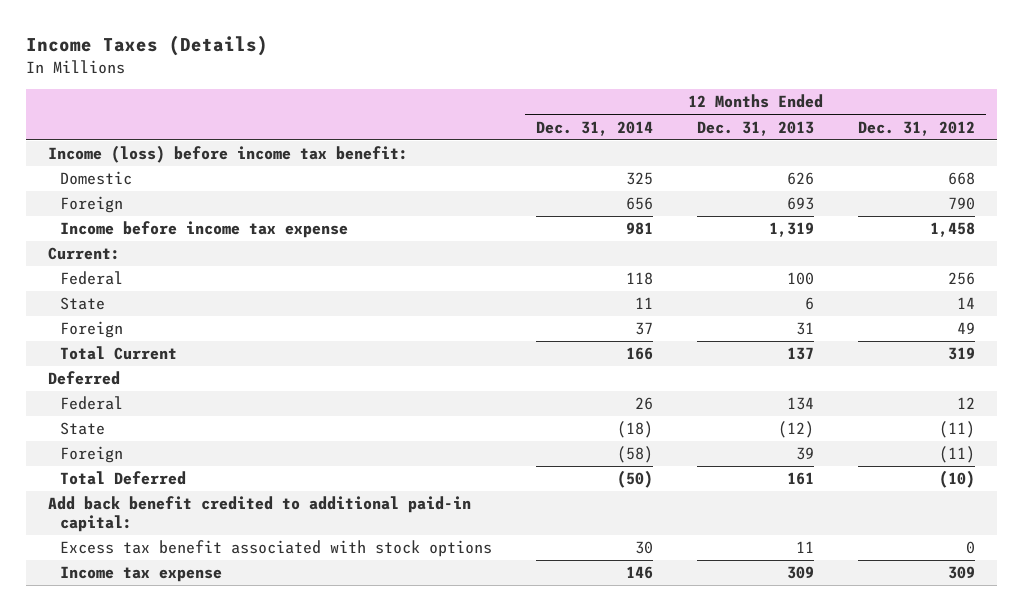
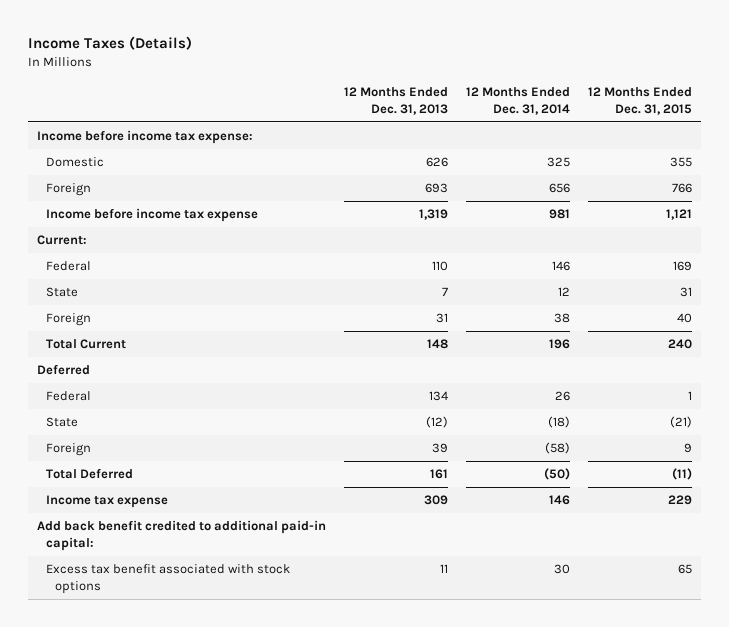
[858,120,976,136] Dec. 31, 2012 -> none
none -> [588,87,693,115] 12 Months Ended Dec. 31, 2015
[48,145,409,164] Income (loss) before income tax benefit: -> [37,130,254,145] Income before income tax expense:
[626,272,654,286] 118 -> [552,261,571,272] 146
[787,272,815,286] 100 -> [432,261,449,272] 110
[635,297,654,310] 11 -> [558,287,571,297] 12
[805,297,815,311] 6 -> [442,287,449,297] 7
[635,322,654,336] 37 -> [554,313,571,324] 38
[626,347,654,361] 166 -> [549,339,571,350] 196
[787,347,815,361] 137 -> [427,339,449,350] 148
[60,566,223,583] Income tax expense -> [46,495,169,509] Income tax expense

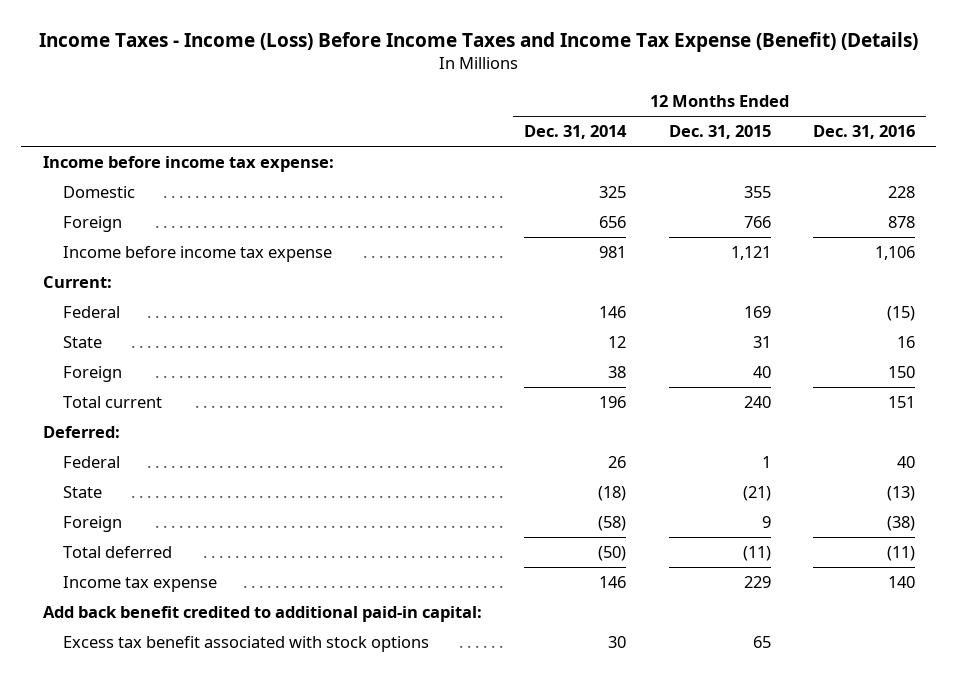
[28,36,193,51] Income Taxes (Details) -> [38,31,918,52] Income Taxes - Income (Loss) Before Income Taxes and Income Tax Expense (Benefit) (Details)
[344,87,449,115] 12 Months Ended Dec. 31, 2013 -> none
none -> [813,125,916,140] Dec. 31, 2016
[46,339,127,350] Total Current -> [63,396,163,409] Total current
[37,364,91,376] Deferred -> [42,426,120,439] Deferred:
[46,468,134,480] Total Deferred -> [63,546,173,559] Total deferred

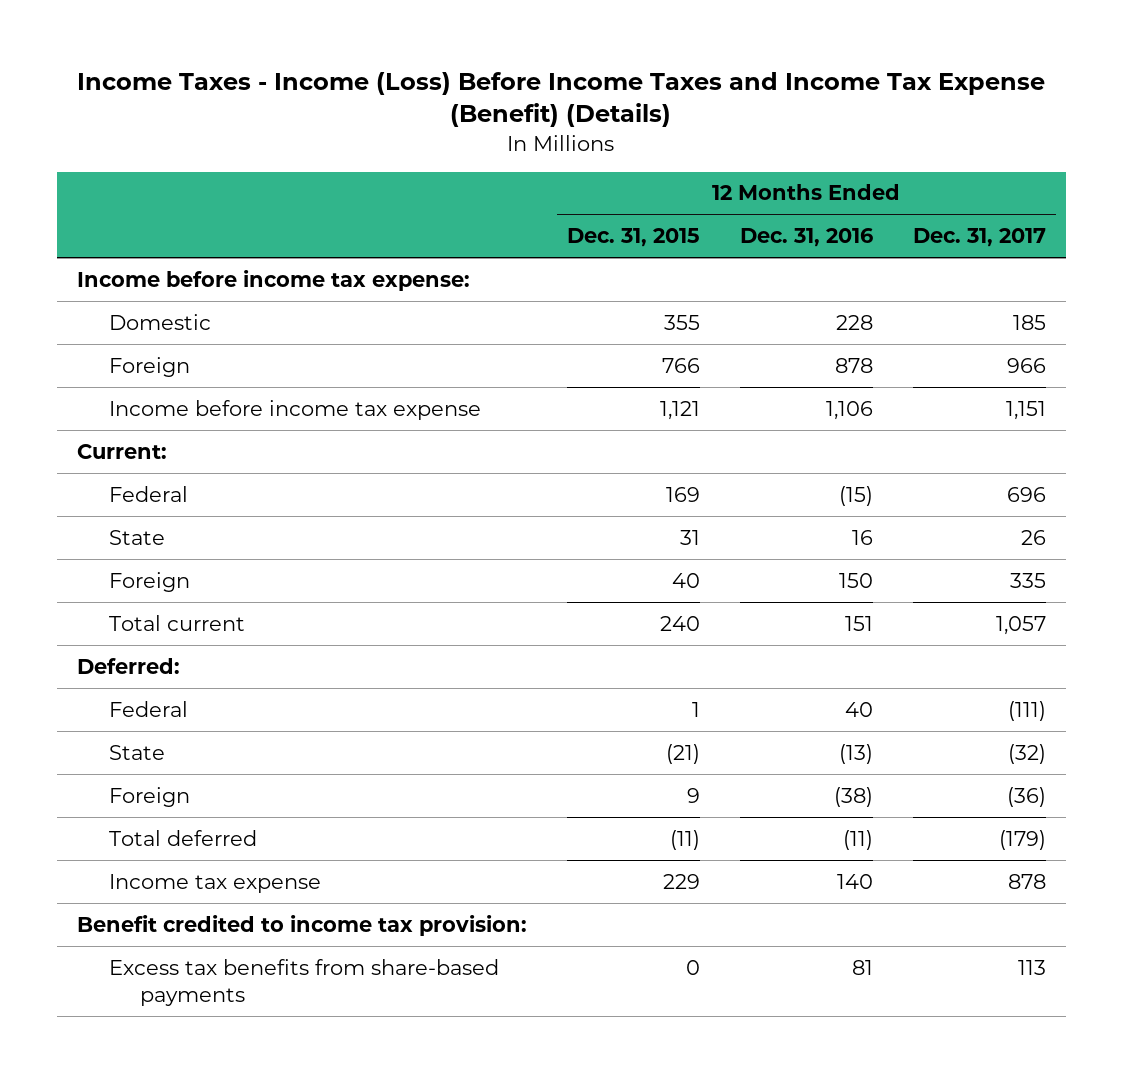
[524,125,628,140] Dec. 31, 2014 -> none
none -> [912,228,1046,248] Dec. 31, 2017
[63,636,430,653] Excess tax benefit associated with stock options -> none
[42,606,482,623] Add back benefit credited to additional paid-in capital: -> [76,914,527,936] Benefit credited to income tax provision:
none -> [108,958,499,1007] Excess tax benefits from share-based payments

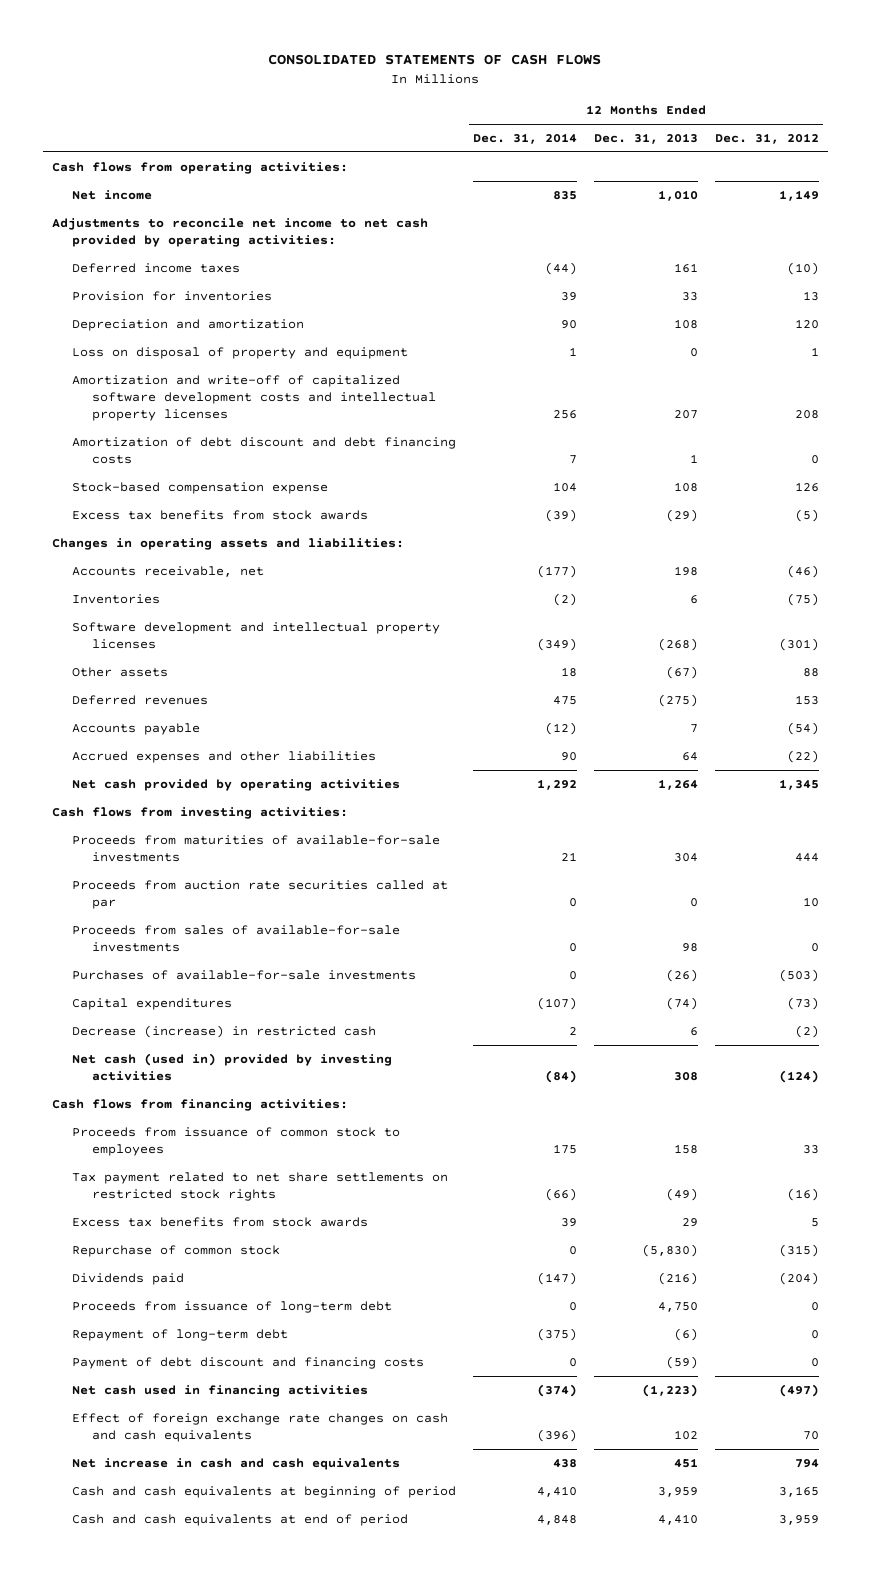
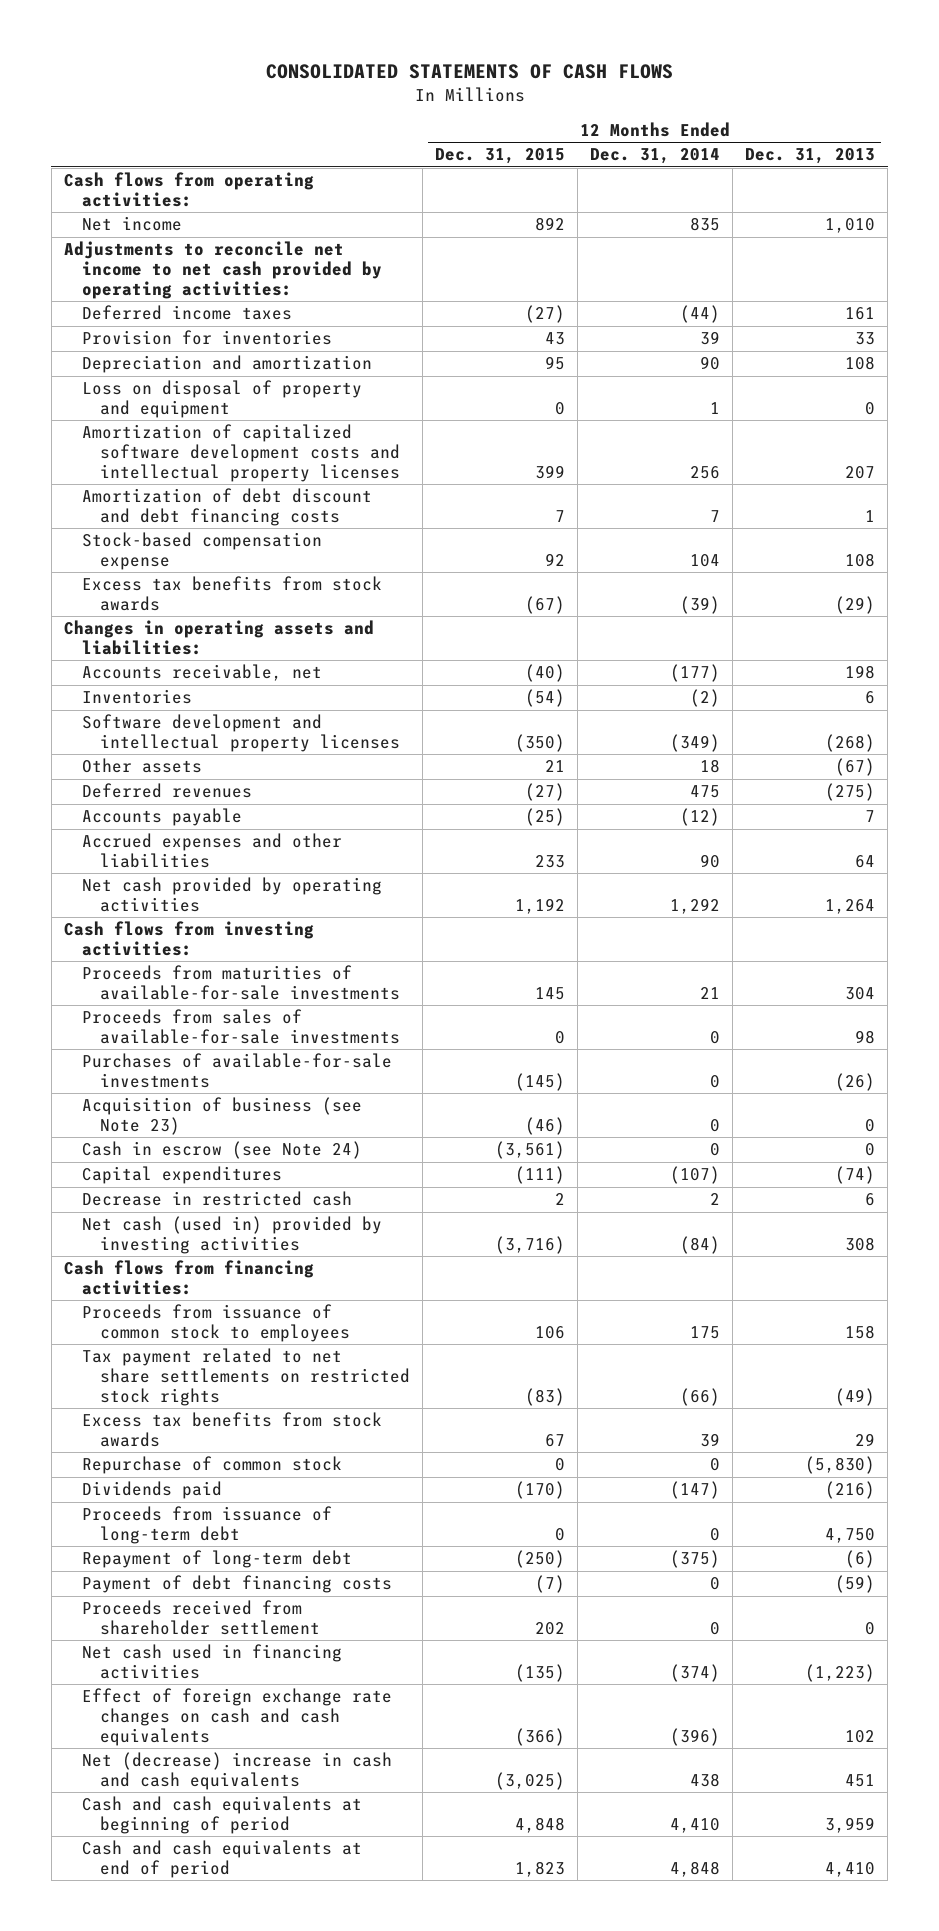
[715,132,820,144] Dec. 31, 2012 -> none
none -> [434,148,565,165] Dec. 31, 2015
[71,374,436,422] Amortization and write-off of capitalized software development costs and intellectual property licenses -> [81,424,400,483] Amortization of capitalized software development costs and intellectual property licenses
[71,879,448,910] Proceeds from auction rate securities called at par -> none
none -> [81,1097,362,1136] Acquisition of business (see Note 23)
none -> [81,1141,362,1160] Cash in escrow (see Note 24)
[71,1024,376,1038] Decrease (increase) in restricted cash -> [81,1191,352,1207] Decrease in restricted cash
[71,1356,424,1369] Payment of debt discount and financing costs -> [81,1575,392,1594] Payment of debt financing costs
none -> [81,1600,320,1636] Proceeds received from shareholder settlement
[71,1457,400,1470] Net increase in cash and cash equivalents -> [81,1752,392,1791] Net (decrease) increase in cash and cash equivalents

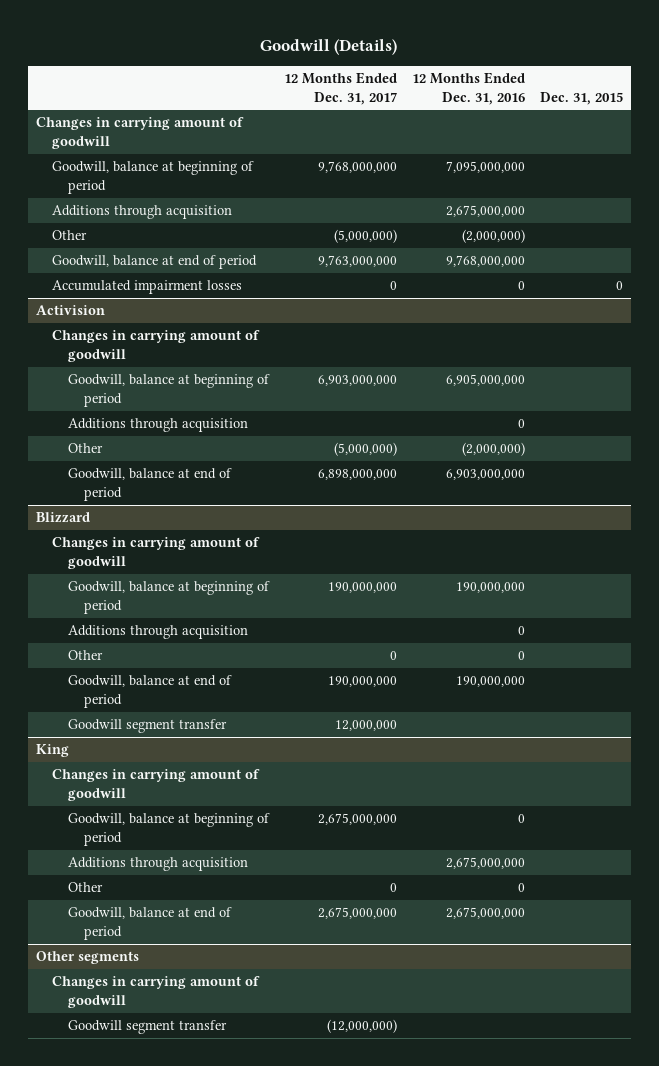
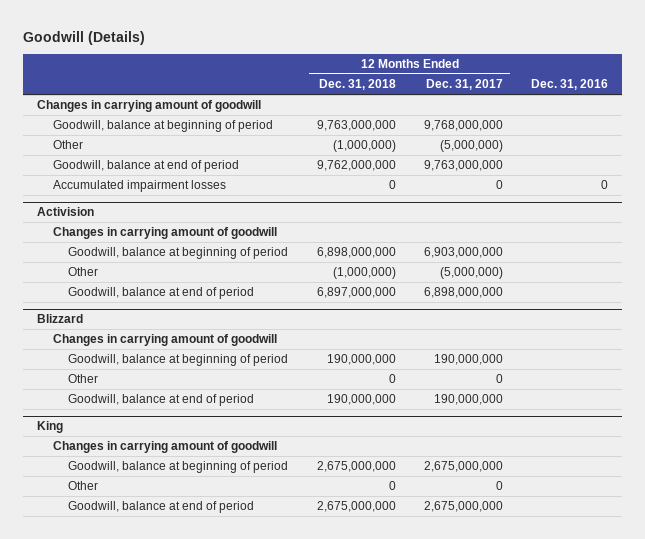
[412,71,526,105] 12 Months Ended Dec. 31, 2016 -> none
[540,91,624,105] Dec. 31, 2015 -> none
none -> [318,79,396,91] Dec. 31, 2018
none -> [531,79,609,91] Dec. 31, 2016
[51,205,232,220] Additions through acquisition -> none
[68,418,249,433] Additions through acquisition -> none
[68,625,249,640] Additions through acquisition -> none
[68,719,228,734] Goodwill segment transfer -> none
[68,857,249,872] Additions through acquisition -> none
[35,951,139,965] Other segments -> none
[51,976,260,1009] Changes in carrying amount of goodwill -> none
[68,1020,228,1035] Goodwill segment transfer -> none

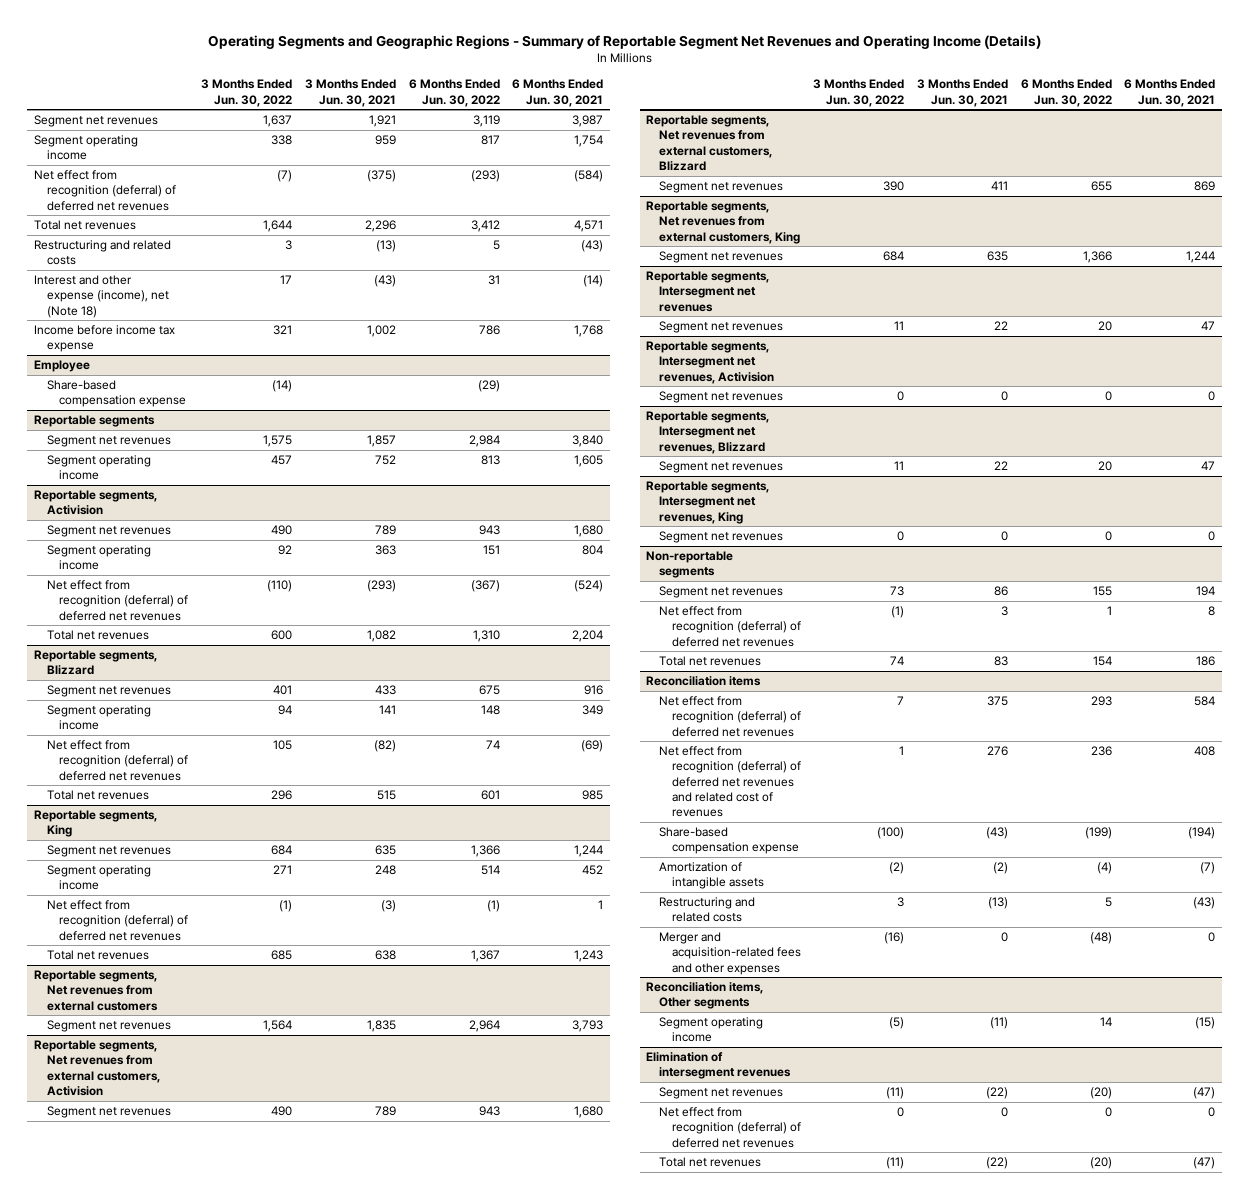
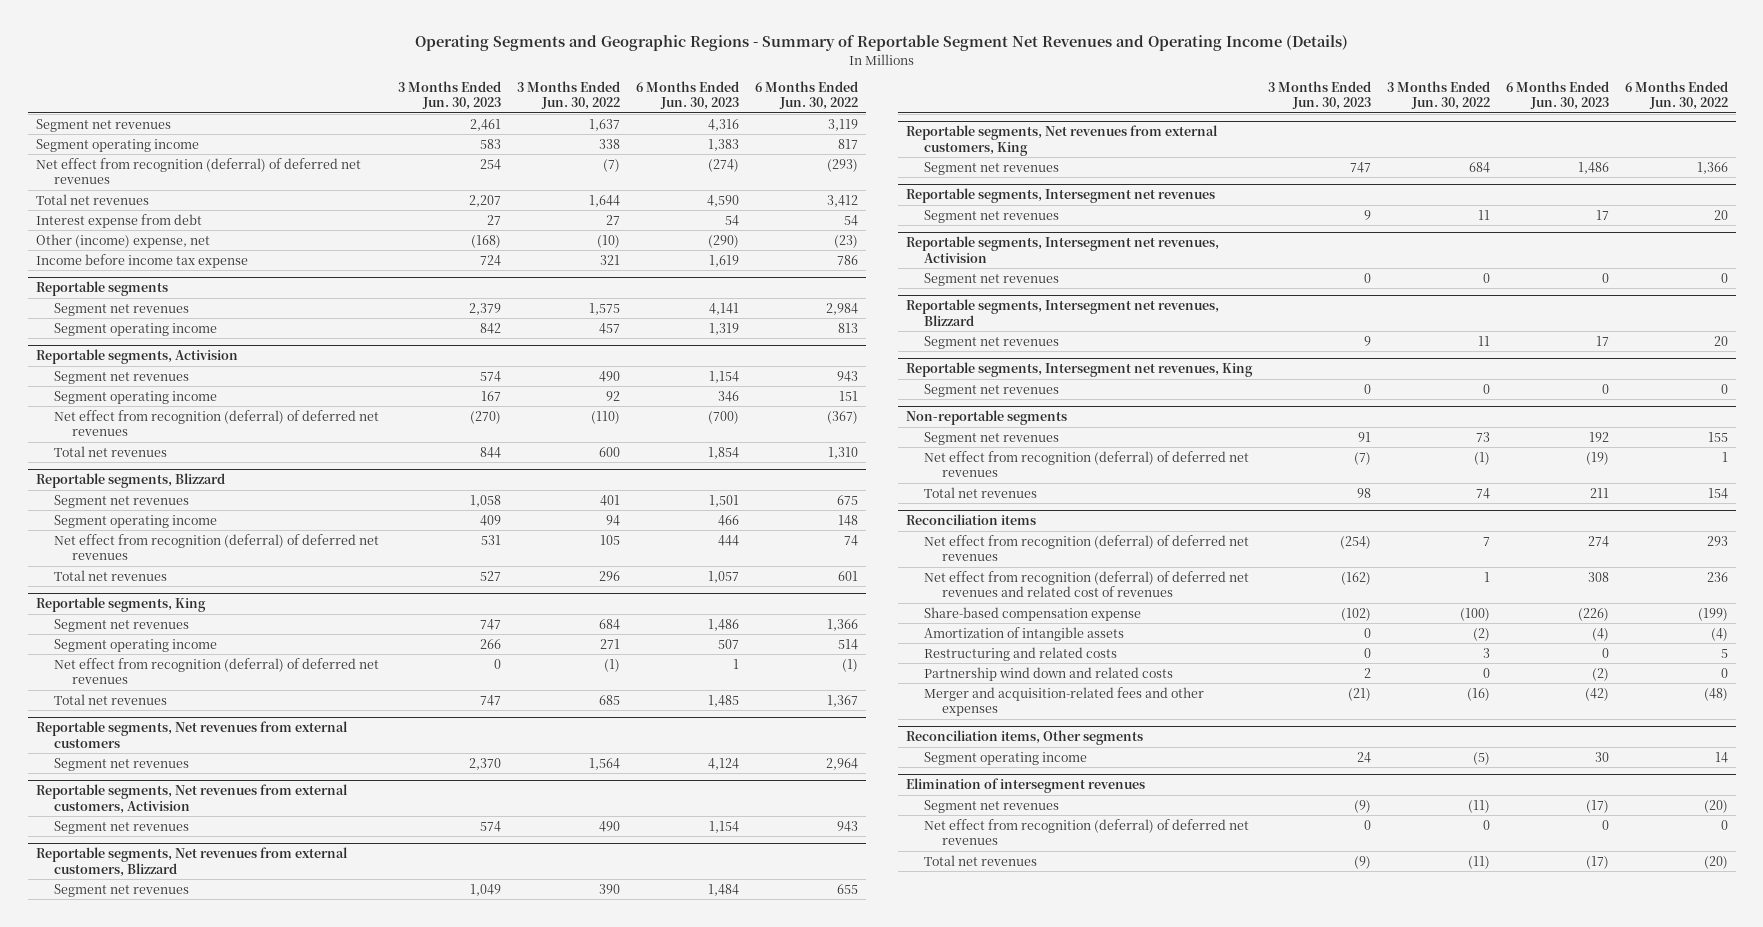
[304,79,396,107] 3 Months Ended Jun. 30, 2021 -> none
[512,79,604,107] 6 Months Ended Jun. 30, 2021 -> none
none -> [397,81,501,111] 3 Months Ended Jun. 30, 2023
none -> [635,81,739,111] 6 Months Ended Jun. 30, 2023
[33,240,171,266] Restructuring and related costs -> none
none -> [35,213,202,228] Interest expense from debt
[33,275,169,318] Interest and other expense (income), net (Note 18) -> [35,233,210,248] Other (income) expense, net
[280,275,293,285] 17 -> [596,234,620,248] (10)
[487,275,500,286] 31 -> [833,234,858,248] (23)
[33,360,90,373] Employee -> none
[46,380,187,408] Share-based compensation expense -> none
none -> [923,666,1173,681] Partnership wind down and related costs

